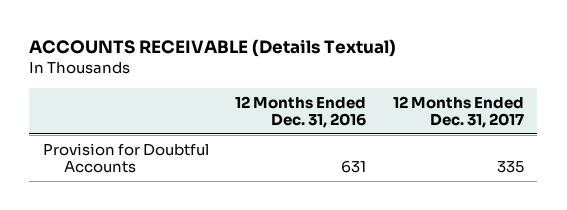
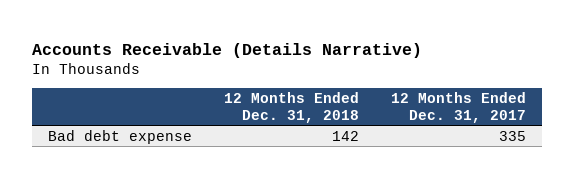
[29,38,397,57] ACCOUNTS RECEIVABLE (Details Textual) -> [32,42,423,58] Accounts Receivable (Details Narrative)
[235,95,367,128] 12 Months Ended Dec. 31, 2016 -> none
none -> [223,92,359,123] 12 Months Ended Dec. 31, 2018
[42,142,209,174] Provision for Doubtful Accounts -> [48,129,193,144] Bad debt expense

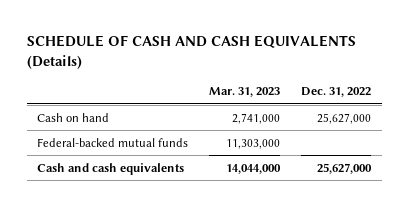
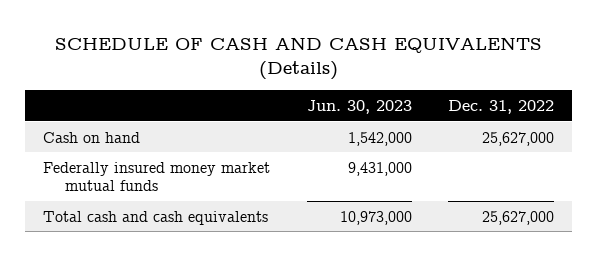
[209,87,281,98] Mar. 31, 2023 -> none
none -> [306,99,412,114] Jun. 30, 2023
[37,137,189,147] Federal-backed mutual funds -> none
none -> [43,161,271,191] Federally insured money market mutual funds
[37,162,185,175] Cash and cash equivalents -> [43,210,269,225] Total cash and cash equivalents

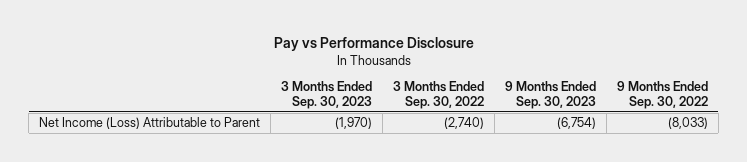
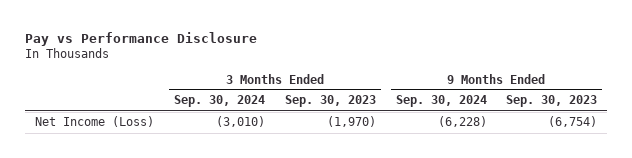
[393,81,485,110] 3 Months Ended Sep. 30, 2022 -> none
[616,81,708,110] 9 Months Ended Sep. 30, 2022 -> none
none -> [173,95,265,108] Sep. 30, 2024
none -> [395,95,487,108] Sep. 30, 2024
[39,117,261,130] Net Income (Loss) Attributable to Parent -> [35,116,155,128] Net Income (Loss)

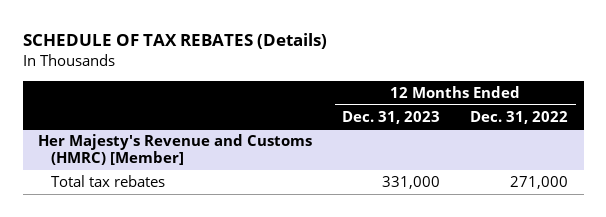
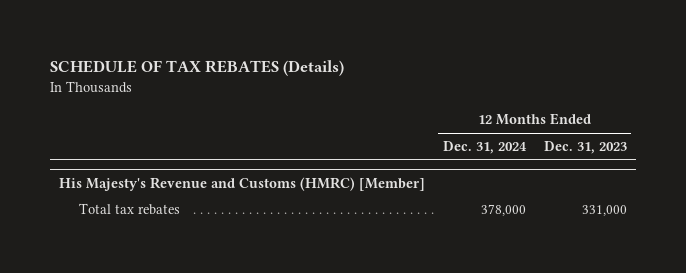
[470,110,569,124] Dec. 31, 2022 -> none
none -> [442,141,527,155] Dec. 31, 2024
[37,134,312,166] Her Majesty's Revenue and Customs (HMRC) [Member] -> [58,176,425,191] His Majesty's Revenue and Customs (HMRC) [Member]

